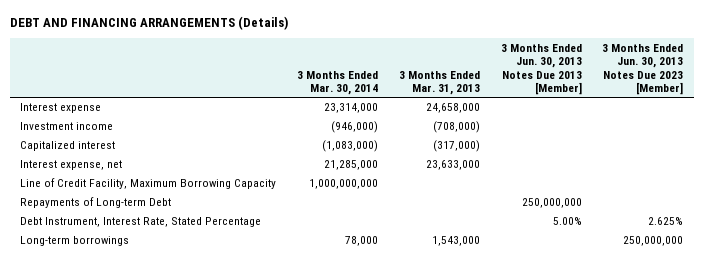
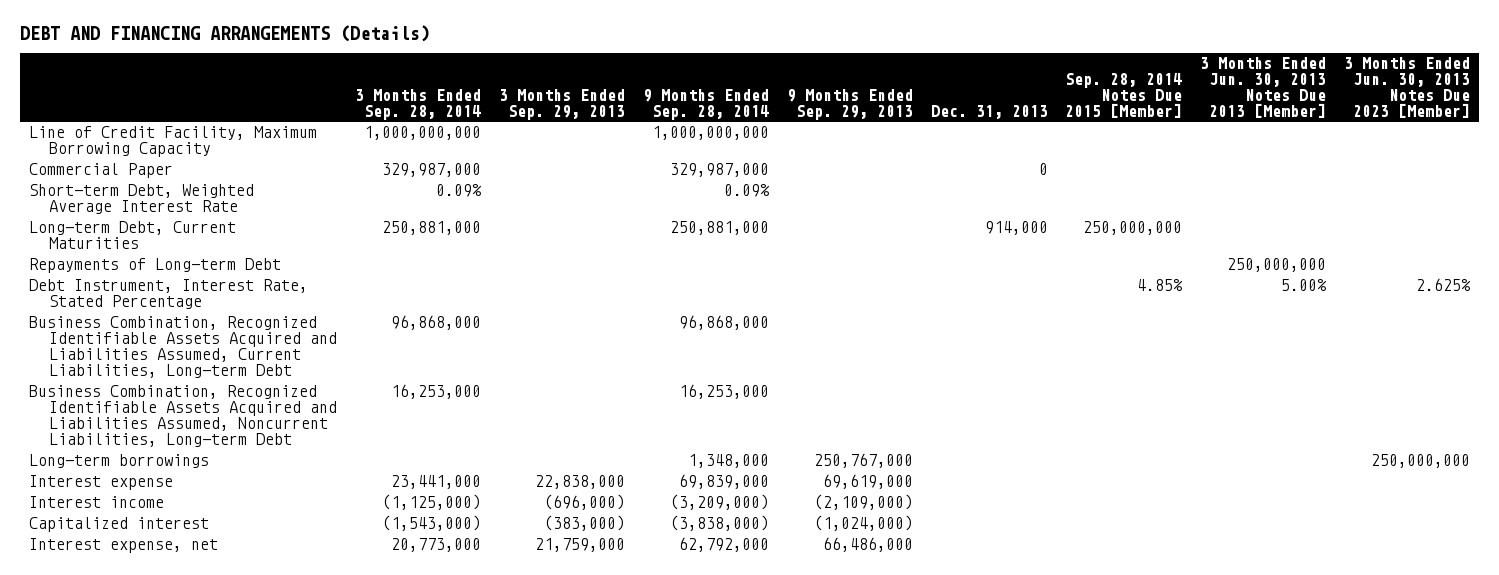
[296,70,378,95] 3 Months Ended Mar. 30, 2014 -> none
[398,70,480,95] 3 Months Ended Mar. 31, 2013 -> none
none -> [354,89,481,120] 3 Months Ended Sep. 28, 2014
none -> [498,89,625,120] 3 Months Ended Sep. 29, 2013
none -> [642,89,769,120] 9 Months Ended Sep. 28, 2014
none -> [786,89,913,120] 9 Months Ended Sep. 29, 2013
none -> [930,104,1048,119] Dec. 31, 2013
none -> [1065,73,1183,118] Sep. 28, 2014 Notes Due 2015 [Member]
[20,122,114,131] Investment income -> none
none -> [28,163,173,179] Commercial Paper
none -> [28,184,254,215] Short-term Debt, Weighted Average Interest Rate
none -> [28,221,236,250] Long-term Debt, Current Maturities
none -> [28,316,338,379] Business Combination, Recognized Identifiable Assets Acquired and Liabilities Assumed, Current Liabilities, Long-term Debt
none -> [28,385,338,448] Business Combination, Recognized Identifiable Assets Acquired and Liabilities Assumed, Noncurrent Liabilities, Long-term Debt
[20,103,102,114] Interest expense -> [28,475,173,491] Interest expense
none -> [28,496,164,509] Interest income
[20,141,116,152] Capitalized interest -> [28,517,209,533] Capitalized interest
[20,160,123,171] Interest expense, net -> [28,538,218,554] Interest expense, net

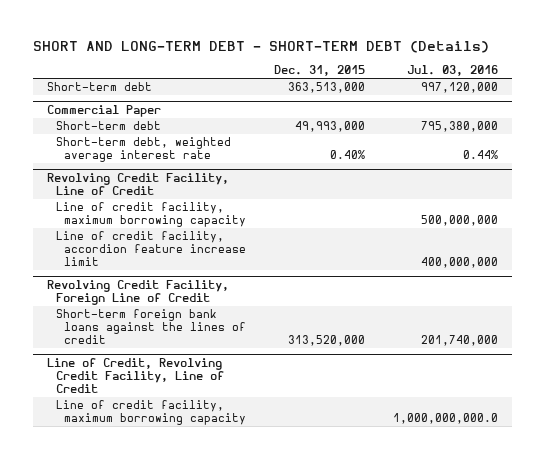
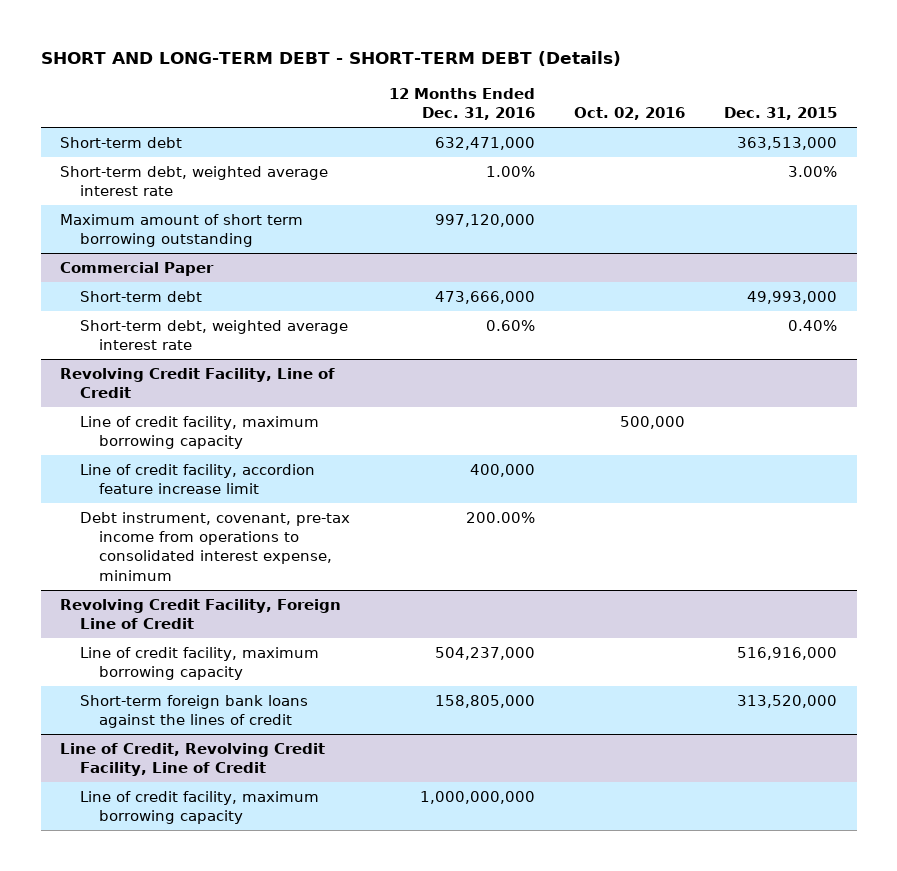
[406,65,498,77] Jul. 03, 2016 -> none
none -> [388,87,535,121] 12 Months Ended Dec. 31, 2016
none -> [573,107,685,121] Oct. 02, 2016
none -> [60,165,329,197] Short-term debt, weighted average interest rate
none -> [60,213,304,248] Maximum amount of short term borrowing outstanding
none -> [79,511,350,581] Debt instrument, covenant, pre-tax income from operations to consolidated interest expense, minimum
none -> [79,646,319,681] Line of credit facility, maximum borrowing capacity

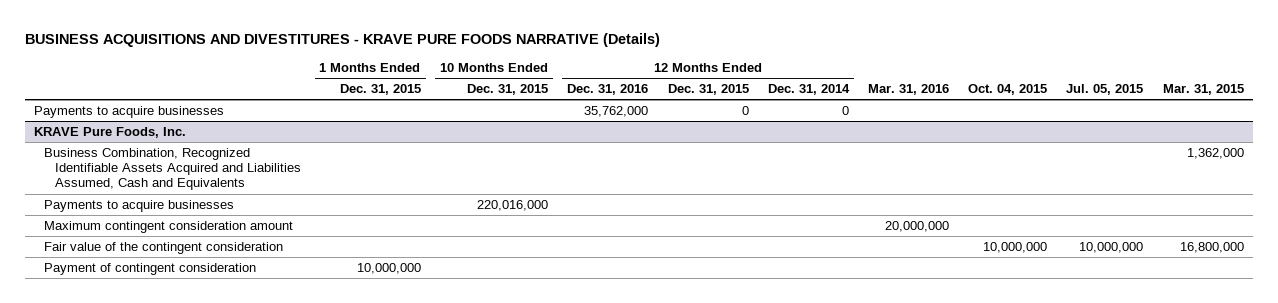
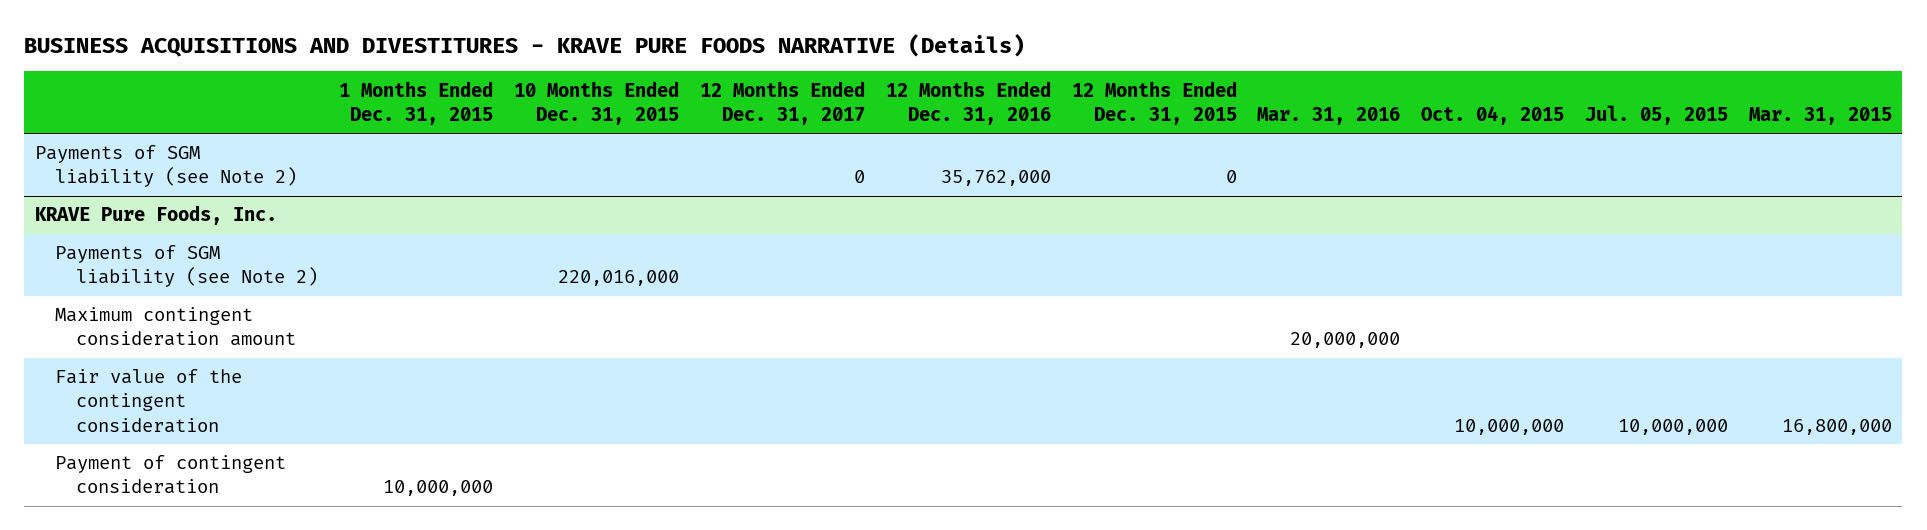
[767,84,850,96] Dec. 31, 2014 -> none
none -> [699,80,865,125] 12 Months Ended Dec. 31, 2017
[34,105,225,118] Payments to acquire businesses -> [34,145,298,188] Payments of SGM liability (see Note 2)
[44,147,301,191] Business Combination, Recognized Identifiable Assets Acquired and Liabilities Assumed, Cash and Equivalents -> none
[44,199,235,212] Payments to acquire businesses -> [55,245,319,288] Payments of SGM liability (see Note 2)

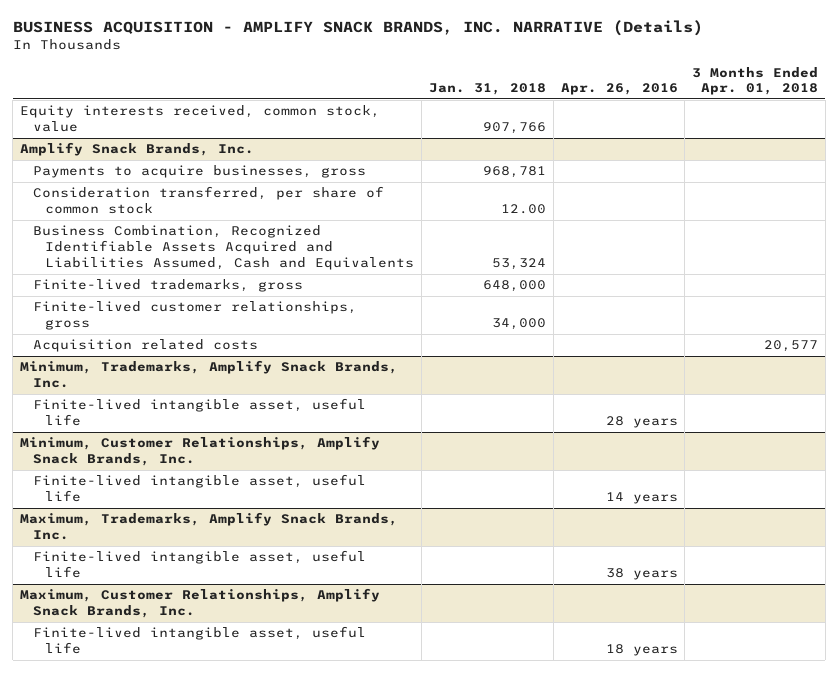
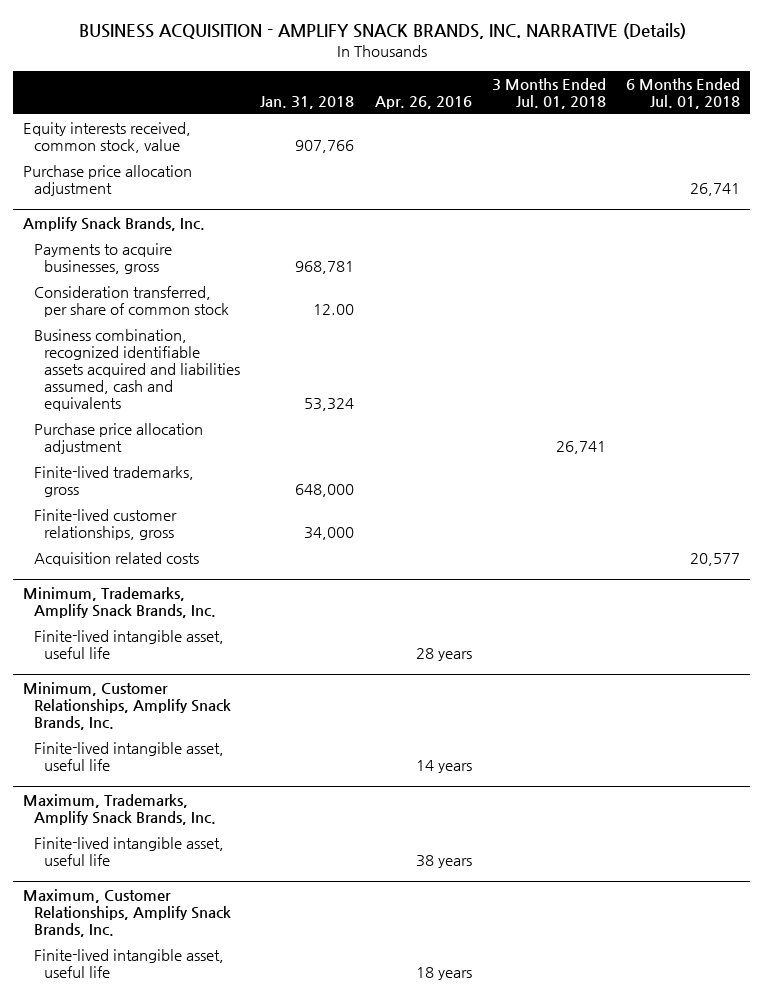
[692,66,819,96] 3 Months Ended Apr. 01, 2018 -> none
none -> [491,77,606,110] 3 Months Ended Jul. 01, 2018
none -> [626,77,741,110] 6 Months Ended Jul. 01, 2018
none -> [23,165,193,197] Purchase price allocation adjustment
[32,225,415,271] Business Combination, Recognized Identifiable Assets Acquired and Liabilities Assumed, Cash and Equivalents -> [33,329,241,412] Business combination, recognized identifiable assets acquired and liabilities assumed, cash and equivalents
none -> [33,423,203,455] Purchase price allocation adjustment

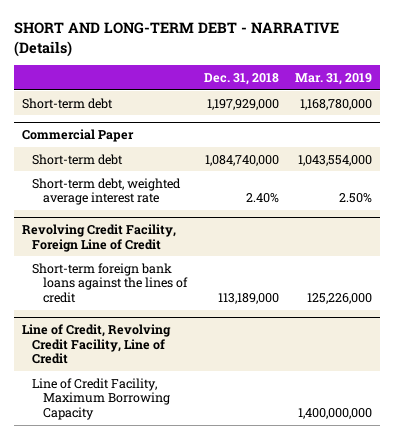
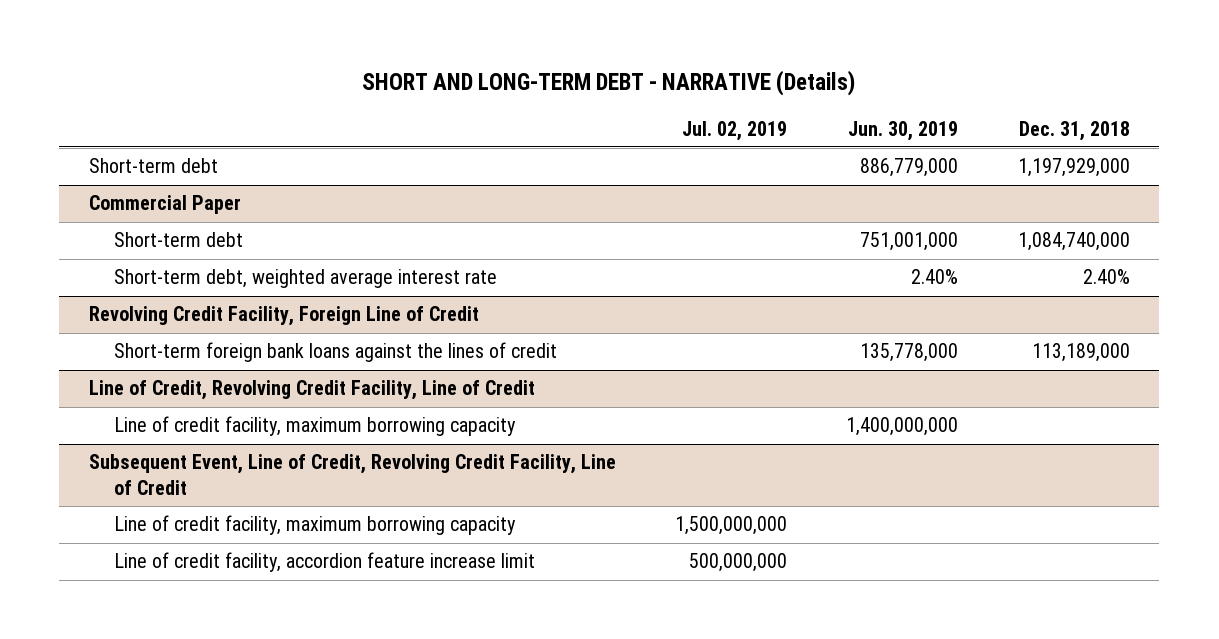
[295,73,373,86] Mar. 31, 2019 -> none
none -> [682,120,788,141] Jul. 02, 2019
none -> [848,120,959,141] Jun. 30, 2019
[32,377,171,421] Line of Credit Facility, Maximum Borrowing Capacity -> [113,416,516,437] Line of credit facility, maximum borrowing capacity
none -> [89,454,617,496] Subsequent Event, Line of Credit, Revolving Credit Facility, Line of Credit
none -> [113,515,516,536] Line of credit facility, maximum borrowing capacity
none -> [113,552,535,573] Line of credit facility, accordion feature increase limit

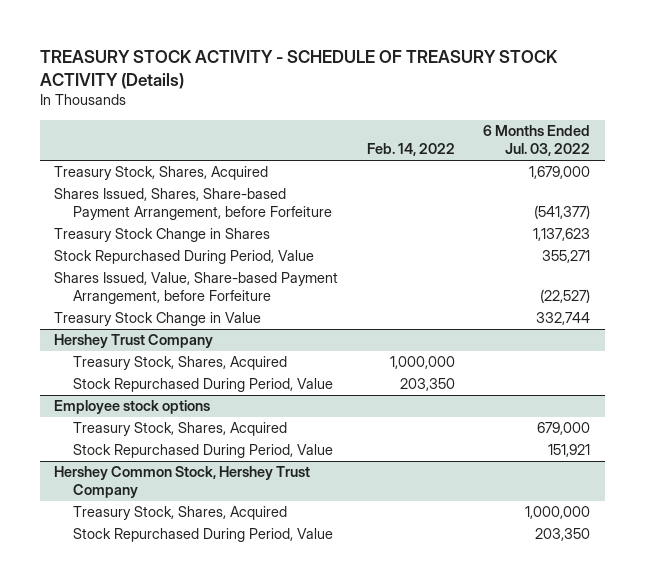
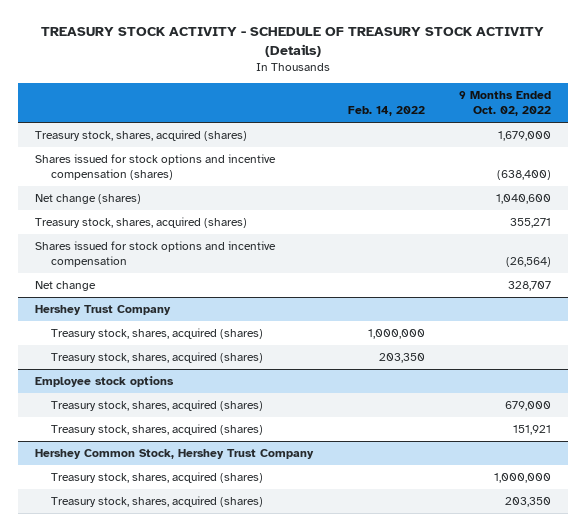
[483,125,591,157] 6 Months Ended Jul. 03, 2022 -> none
none -> [459,91,552,117] 9 Months Ended Oct. 02, 2022
[54,166,269,181] Treasury Stock, Shares, Acquired -> [35,130,248,142] Treasury stock, shares, acquired (shares)
[54,188,332,221] Shares Issued, Shares, Share-based Payment Arrangement, before Forfeiture -> [35,154,277,181] Shares issued for stock options and incentive compensation (shares)
[54,228,271,243] Treasury Stock Change in Shares -> [35,194,142,205] Net change (shares)
[54,250,315,265] Stock Repurchased During Period, Value -> [35,217,248,229] Treasury stock, shares, acquired (shares)
[54,272,339,305] Shares Issued, Value, Share-based Payment Arrangement, before Forfeiture -> [35,241,277,268] Shares issued for stock options and incentive compensation
[54,312,262,327] Treasury Stock Change in Value -> [35,281,97,292] Net change
[72,356,287,371] Treasury Stock, Shares, Acquired -> [50,328,263,340] Treasury stock, shares, acquired (shares)
[72,378,333,393] Stock Repurchased During Period, Value -> [50,352,263,364] Treasury stock, shares, acquired (shares)
[72,422,287,437] Treasury Stock, Shares, Acquired -> [50,400,263,412] Treasury stock, shares, acquired (shares)
[72,444,333,459] Stock Repurchased During Period, Value -> [50,424,263,436] Treasury stock, shares, acquired (shares)
[72,506,287,521] Treasury Stock, Shares, Acquired -> [50,472,263,484] Treasury stock, shares, acquired (shares)
[72,528,333,543] Stock Repurchased During Period, Value -> [50,496,263,508] Treasury stock, shares, acquired (shares)

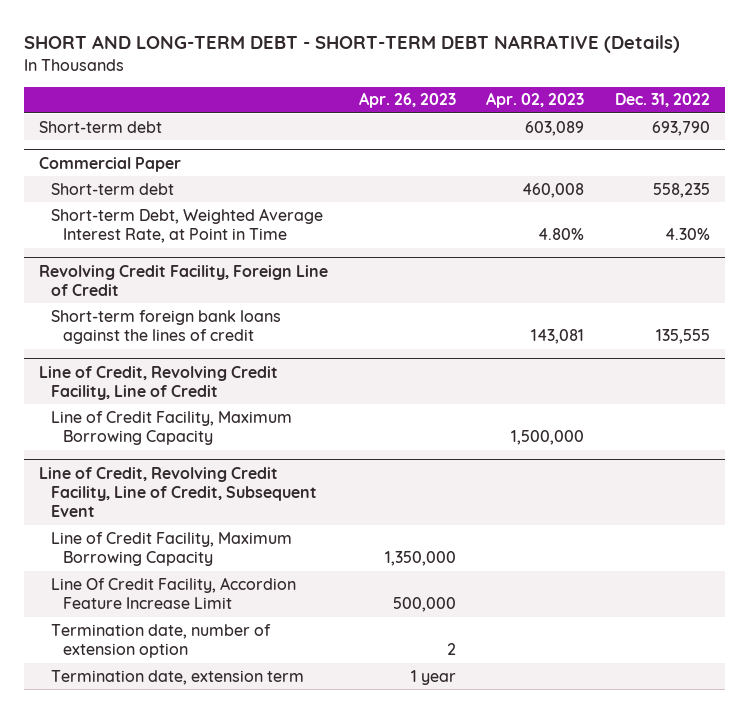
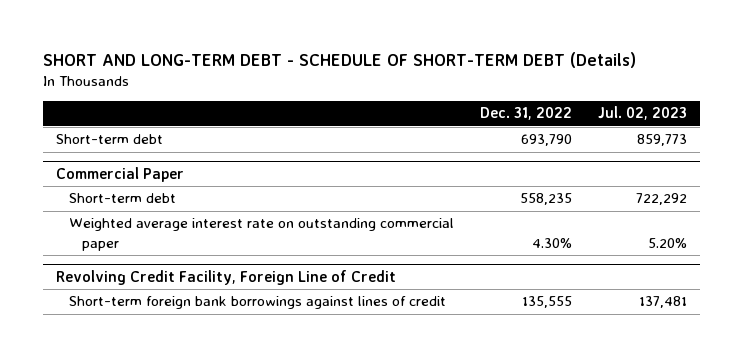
[23,34,680,53] SHORT AND LONG-TERM DEBT - SHORT-TERM DEBT NARRATIVE (Details) -> [42,51,636,68] SHORT AND LONG-TERM DEBT - SCHEDULE OF SHORT-TERM DEBT (Details)
[358,92,456,109] Apr. 26, 2023 -> none
[486,92,585,109] Apr. 02, 2023 -> none
none -> [598,106,688,121] Jul. 02, 2023
[51,207,324,244] Short-term Debt, Weighted Average Interest Rate, at Point in Time -> [68,218,454,251] Weighted average interest rate on outstanding commercial paper
[39,365,279,401] Line of Credit, Revolving Credit Facility, Line of Credit -> none
[51,410,293,446] Line of Credit Facility, Maximum Borrowing Capacity -> none
[39,466,318,518] Line of Credit, Revolving Credit Facility, Line of Credit, Subsequent Event -> none
[51,531,293,567] Line of Credit Facility, Maximum Borrowing Capacity -> none
[51,576,297,610] Line Of Credit Facility, Accordion Feature Increase Limit -> none
[51,623,272,659] Termination date, number of extension option -> none
[51,669,305,685] Termination date, extension term -> none
[51,309,282,345] Short-term foreign bank loans against the lines of credit -> [68,296,446,310] Short-term foreign bank borrowings against lines of credit

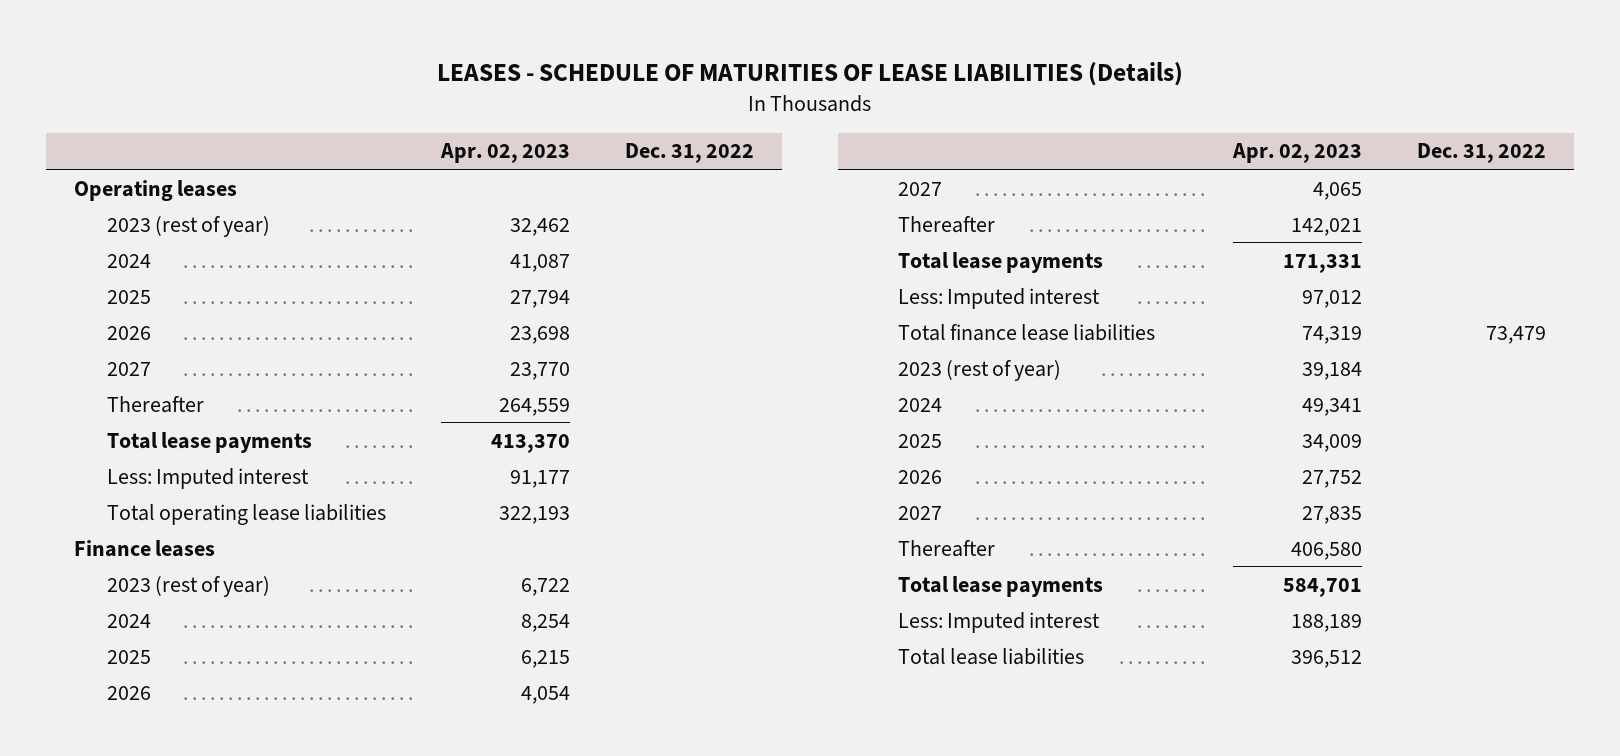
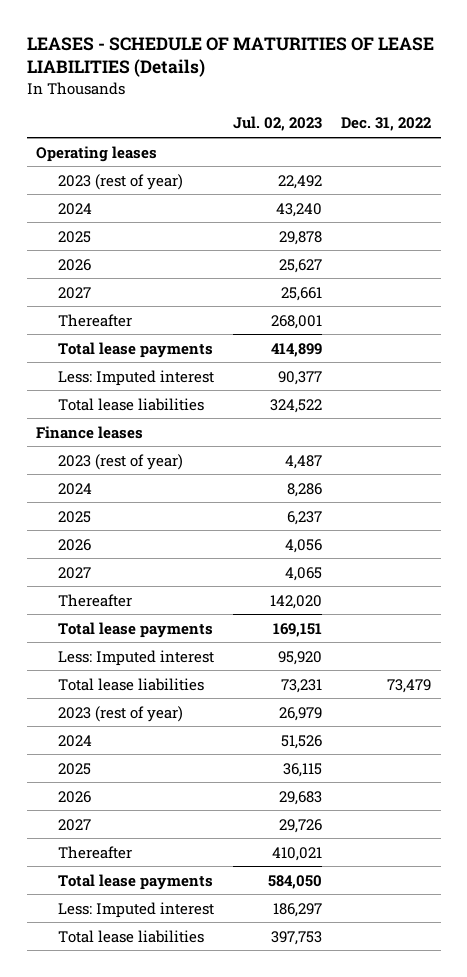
[440,143,571,164] Apr. 02, 2023 -> none
none -> [232,116,322,132] Jul. 02, 2023
[106,503,386,525] Total operating lease liabilities -> [57,397,204,411] Total lease liabilities
[898,323,1156,341] Total finance lease liabilities -> [57,677,204,691] Total lease liabilities

